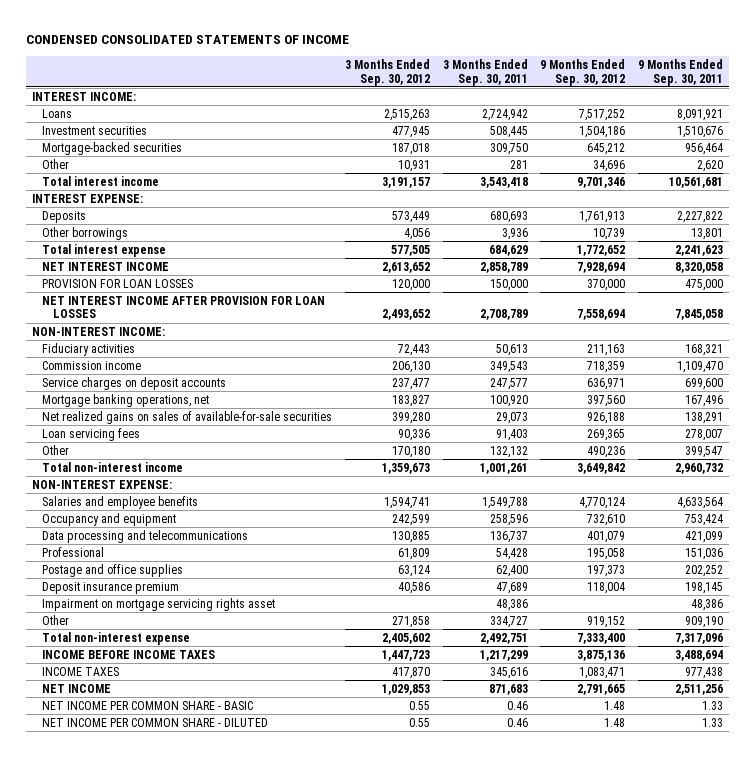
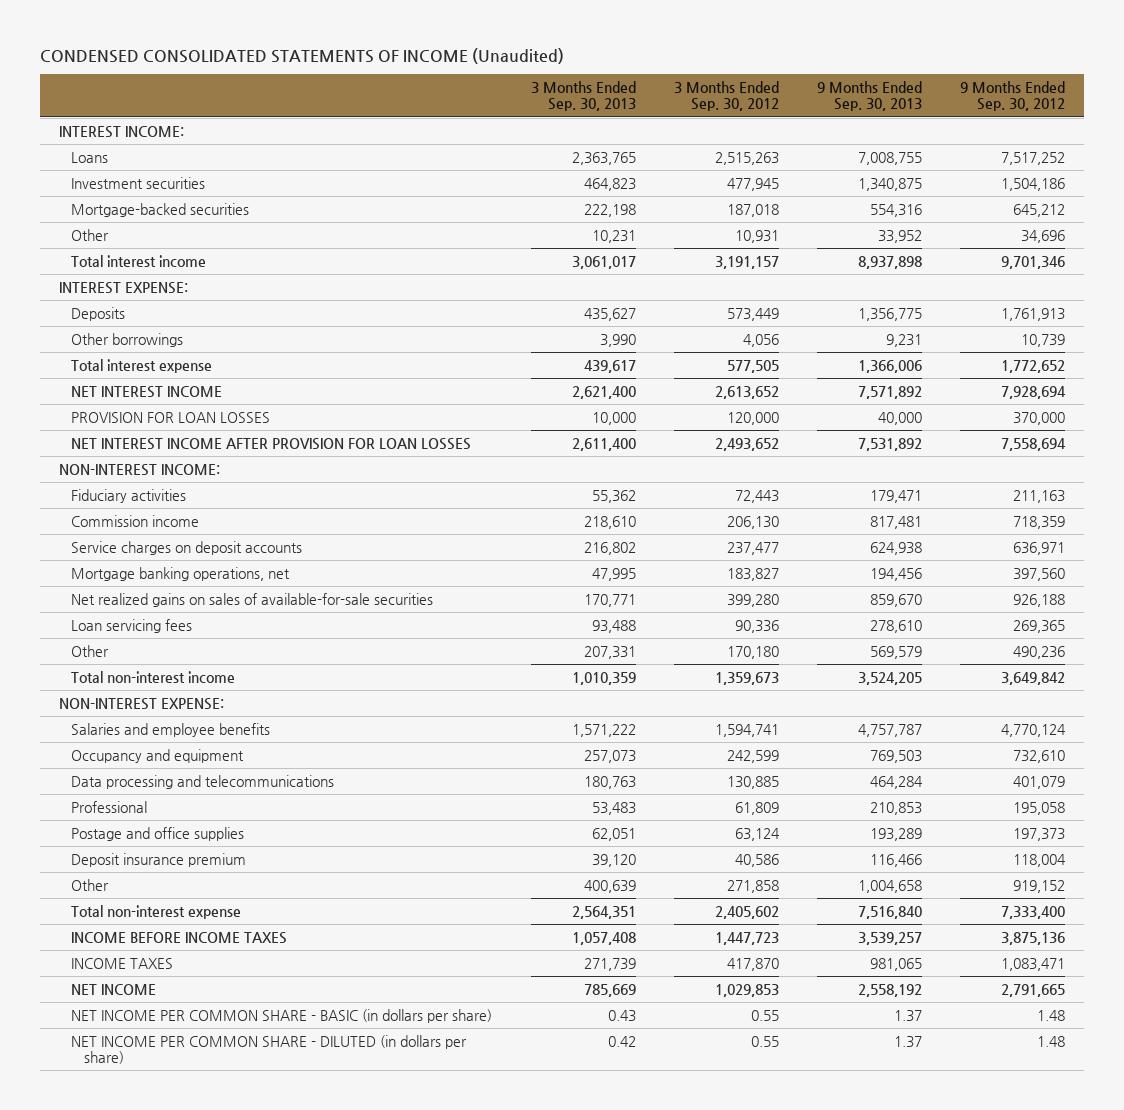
[26,35,350,45] CONDENSED CONSOLIDATED STATEMENTS OF INCOME -> [39,47,564,64] CONDENSED CONSOLIDATED STATEMENTS OF INCOME (Unaudited)
[442,58,528,86] 3 Months Ended Sep. 30, 2011 -> none
[637,58,723,86] 9 Months Ended Sep. 30, 2011 -> none
none -> [530,81,636,112] 3 Months Ended Sep. 30, 2013
none -> [816,81,922,112] 9 Months Ended Sep. 30, 2013
[42,597,276,611] Impairment on mortgage servicing rights asset -> none
[42,700,254,710] NET INCOME PER COMMON SHARE - BASIC -> [71,1008,493,1023] NET INCOME PER COMMON SHARE - BASIC (in dollars per share)
[42,717,269,727] NET INCOME PER COMMON SHARE - DILUTED -> [71,1034,468,1065] NET INCOME PER COMMON SHARE - DILUTED (in dollars per share)

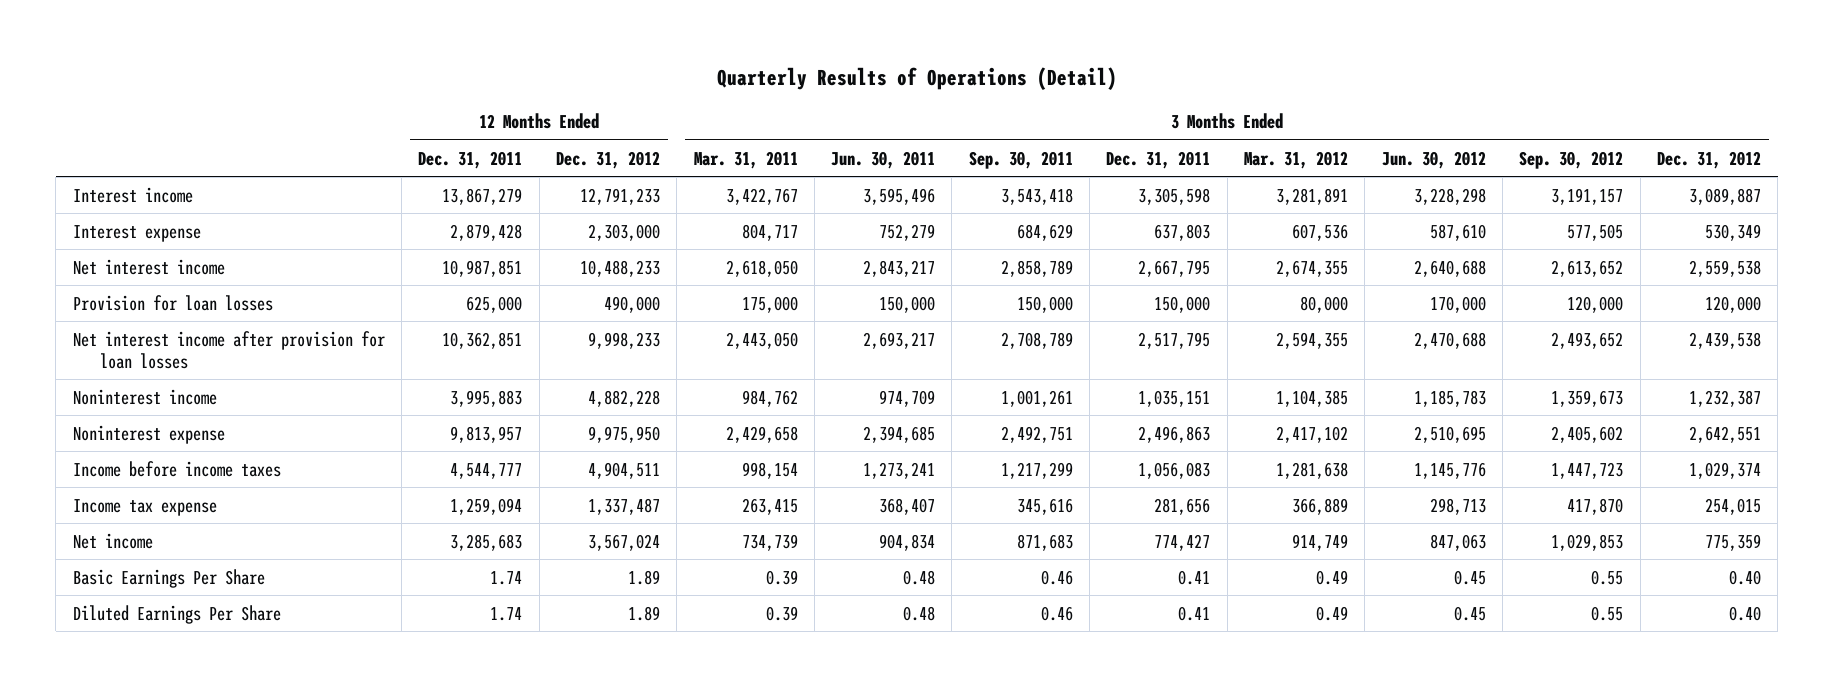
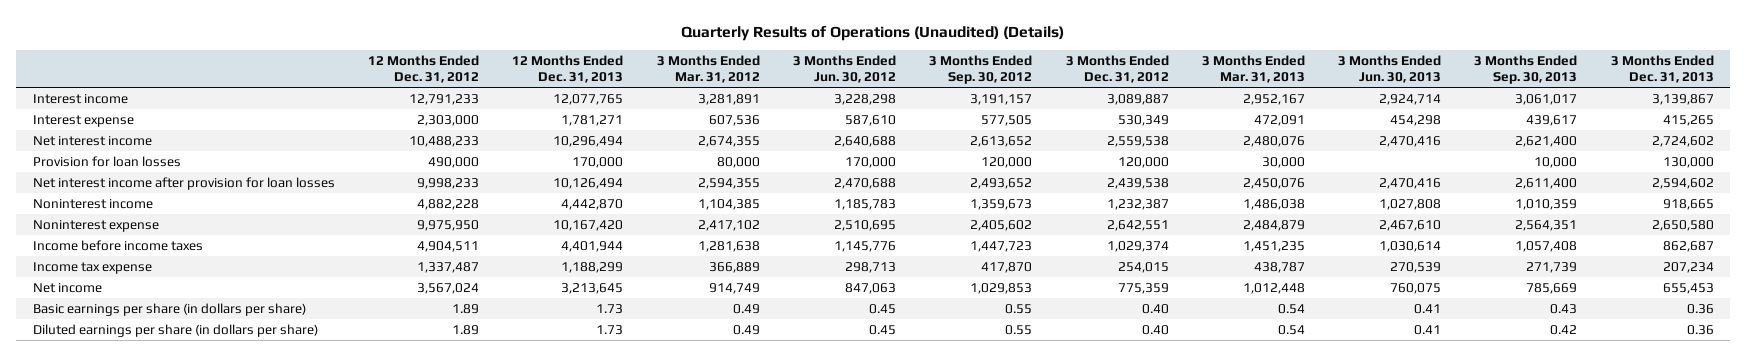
[716,66,1117,90] Quarterly Results of Operations (Detail) -> [681,25,1065,41] Quarterly Results of Operations (Unaudited) (Details)
[418,150,523,169] Dec. 31, 2011 -> none
[693,150,798,169] Mar. 31, 2011 -> none
[831,150,936,169] Jun. 30, 2011 -> none
[968,150,1073,169] Sep. 30, 2011 -> none
[1106,150,1211,169] Dec. 31, 2011 -> none
none -> [512,55,624,84] 12 Months Ended Dec. 31, 2013
none -> [1201,55,1305,84] 3 Months Ended Mar. 31, 2013
none -> [1338,55,1442,84] 3 Months Ended Jun. 30, 2013
none -> [1474,55,1578,85] 3 Months Ended Sep. 30, 2013
none -> [1610,55,1714,84] 3 Months Ended Dec. 31, 2013
[72,568,265,588] Basic Earnings Per Share -> [32,302,306,316] Basic earnings per share (in dollars per share)
[72,604,281,624] Diluted Earnings Per Share -> [32,323,318,337] Diluted earnings per share (in dollars per share)

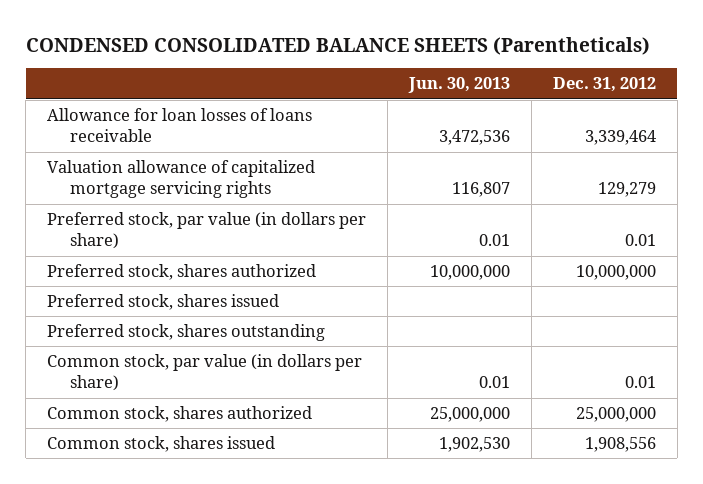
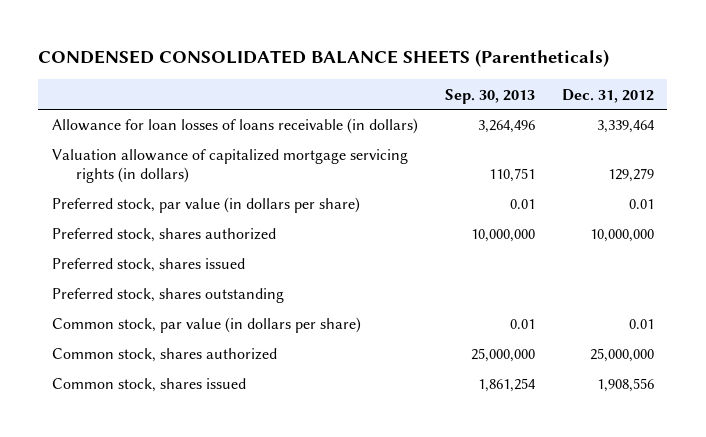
[407,77,510,94] Jun. 30, 2013 -> none
none -> [444,88,535,104] Sep. 30, 2013
[47,108,313,143] Allowance for loan losses of loans receivable -> [51,118,418,135] Allowance for loan losses of loans receivable (in dollars)
[47,160,316,199] Valuation allowance of capitalized mortgage servicing rights -> [51,149,408,184] Valuation allowance of capitalized mortgage servicing rights (in dollars)

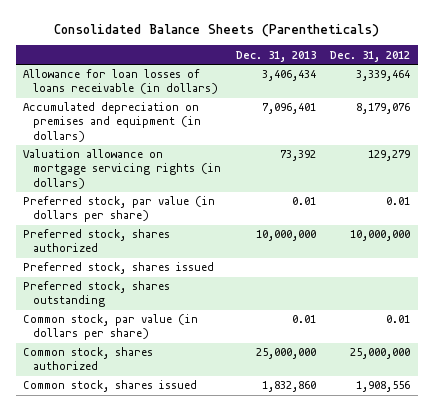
[38,49,610,68] CONDENSED CONSOLIDATED BALANCE SHEETS (Parentheticals) -> [53,23,379,37] Consolidated Balance Sheets (Parentheticals)
[444,88,535,104] Sep. 30, 2013 -> none
none -> [235,50,316,62] Dec. 31, 2013
none -> [23,102,202,142] Accumulated depreciation on premises and equipment (in dollars)
[51,149,408,184] Valuation allowance of capitalized mortgage servicing rights (in dollars) -> [23,149,222,189] Valuation allowance on mortgage servicing rights (in dollars)

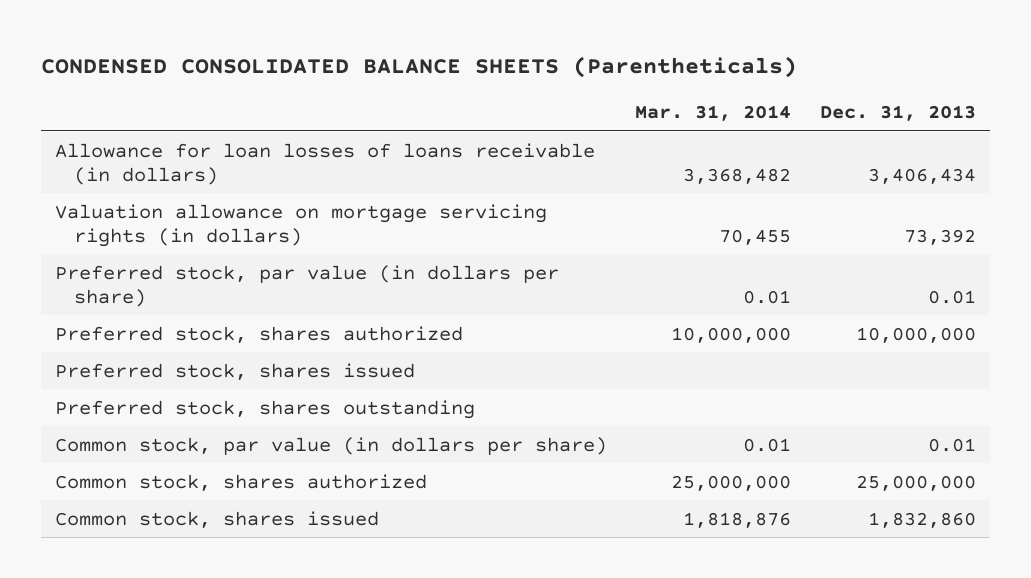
[53,23,379,37] Consolidated Balance Sheets (Parentheticals) -> [40,55,797,78] CONDENSED CONSOLIDATED BALANCE SHEETS (Parentheticals)
[330,50,411,62] Dec. 31, 2012 -> none
none -> [635,105,792,122] Mar. 31, 2014
[23,102,202,142] Accumulated depreciation on premises and equipment (in dollars) -> none

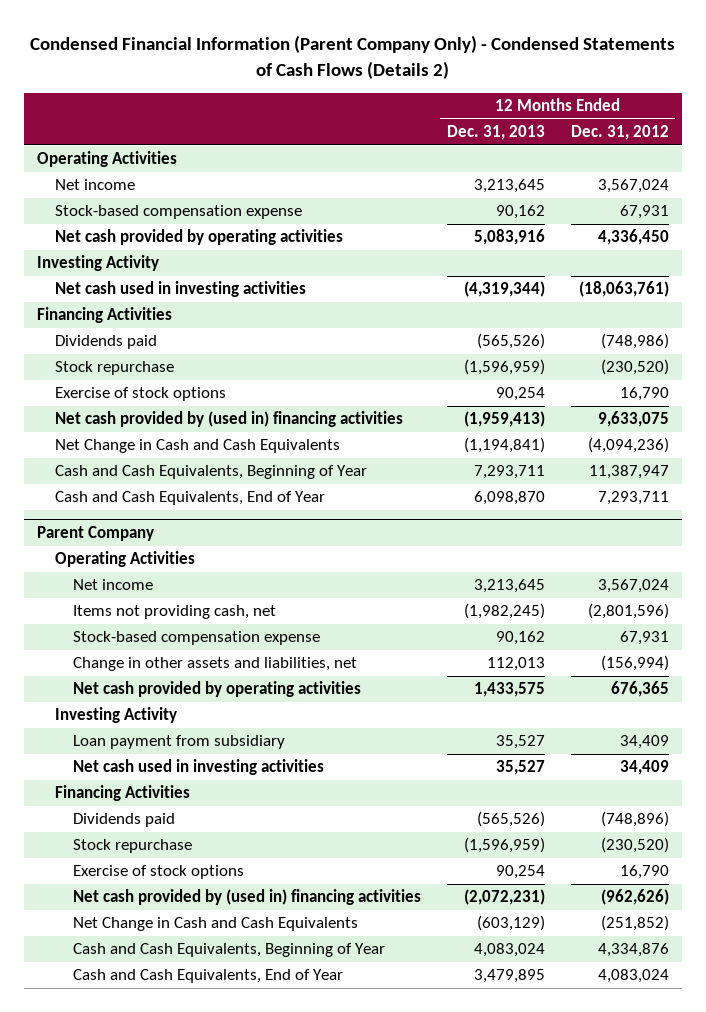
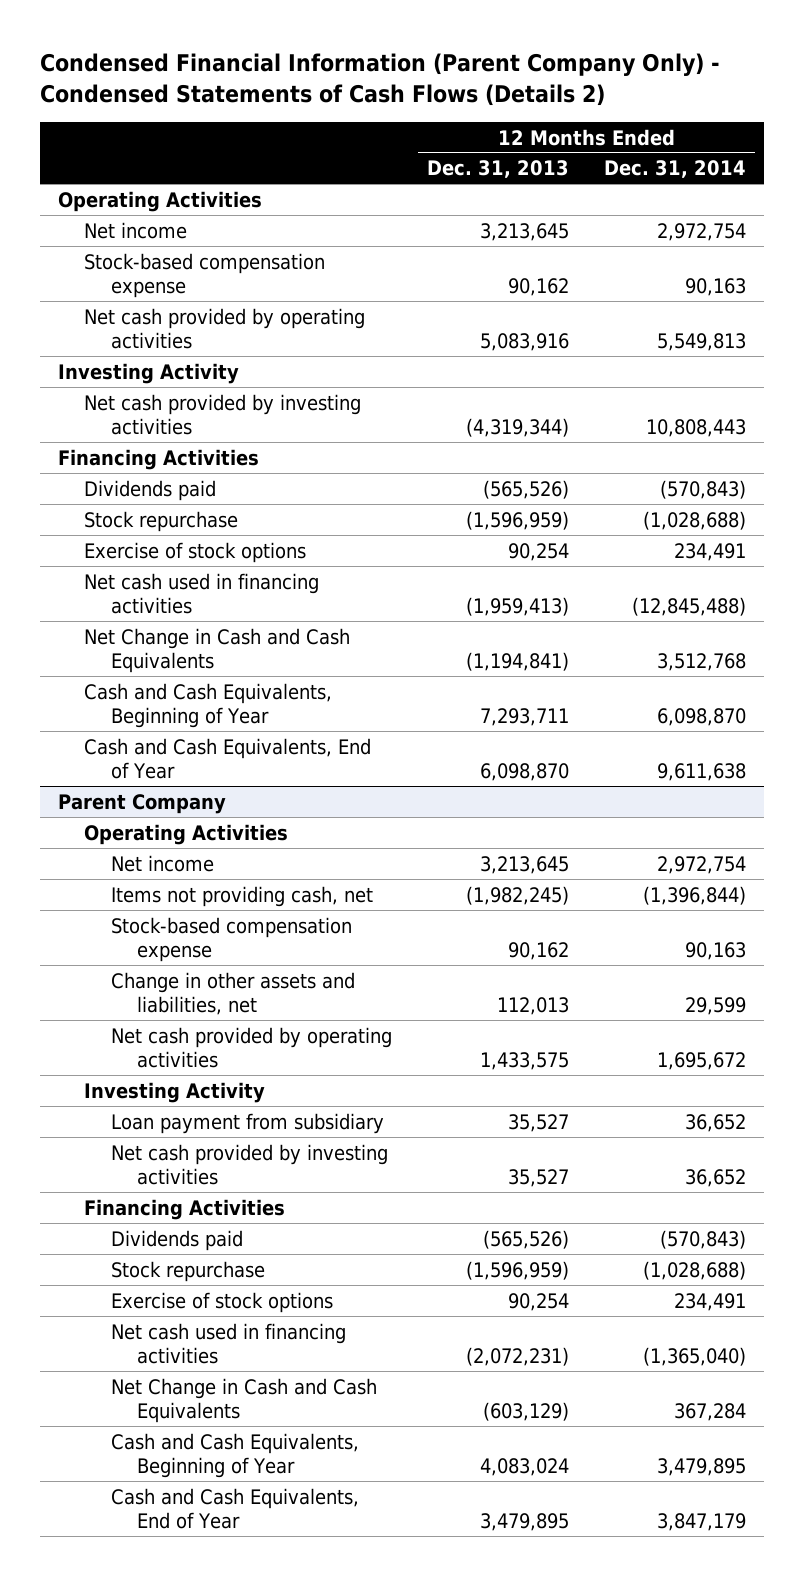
[570,125,669,141] Dec. 31, 2012 -> none
none -> [604,160,747,179] Dec. 31, 2014
[55,281,307,298] Net cash used in investing activities -> [84,393,362,436] Net cash provided by investing activities
[55,411,404,428] Net cash provided by (used in) financing activities -> [84,572,320,615] Net cash used in financing activities
[73,759,325,776] Net cash used in investing activities -> [110,1143,388,1186] Net cash provided by investing activities
[73,889,422,906] Net cash provided by (used in) financing activities -> [110,1322,346,1365] Net cash used in financing activities

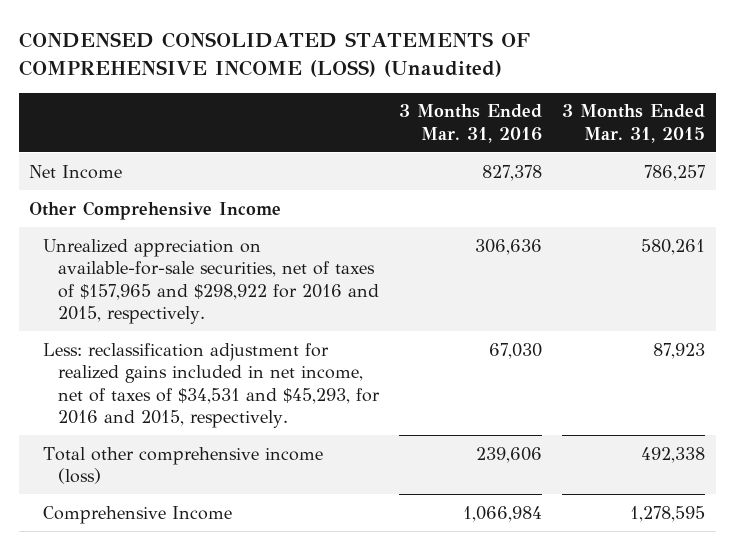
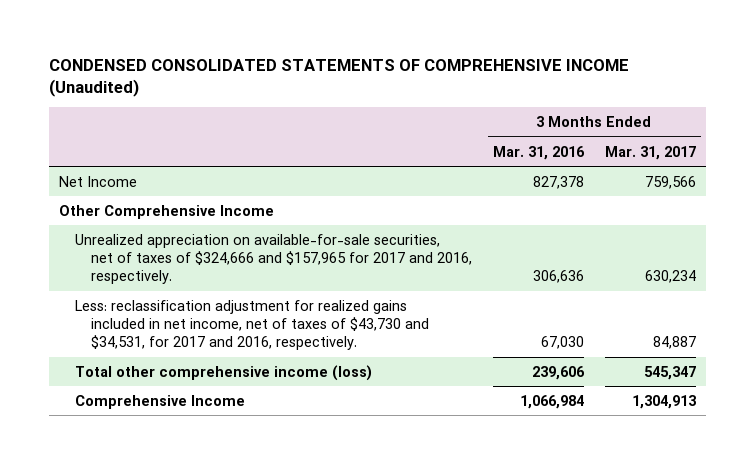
[18,31,530,77] CONDENSED CONSOLIDATED STATEMENTS OF COMPREHENSIVE INCOME (LOSS) (Unaudited) -> [48,58,629,97] CONDENSED CONSOLIDATED STATEMENTS OF COMPREHENSIVE INCOME (Unaudited)
[562,104,706,143] 3 Months Ended Mar. 31, 2015 -> none
none -> [604,145,696,160] Mar. 31, 2017
[43,238,379,325] Unrealized appreciation on available-for-sale securities, net of taxes of $157,965 and $298,922 for 2016 and 2015, respectively. -> [74,233,472,285] Unrealized appreciation on available-for-sale securities, net of taxes of $324,666 and $157,965 for 2017 and 2016, respectively.
[43,342,380,429] Less: reclassification adjustment for realized gains included in net income, net of taxes of $34,531 and $45,293, for 2016 and 2015, respectively. -> [74,299,429,351] Less: reclassification adjustment for realized gains included in net income, net of taxes of $43,730 and $34,531, for 2017 and 2016, respectively.

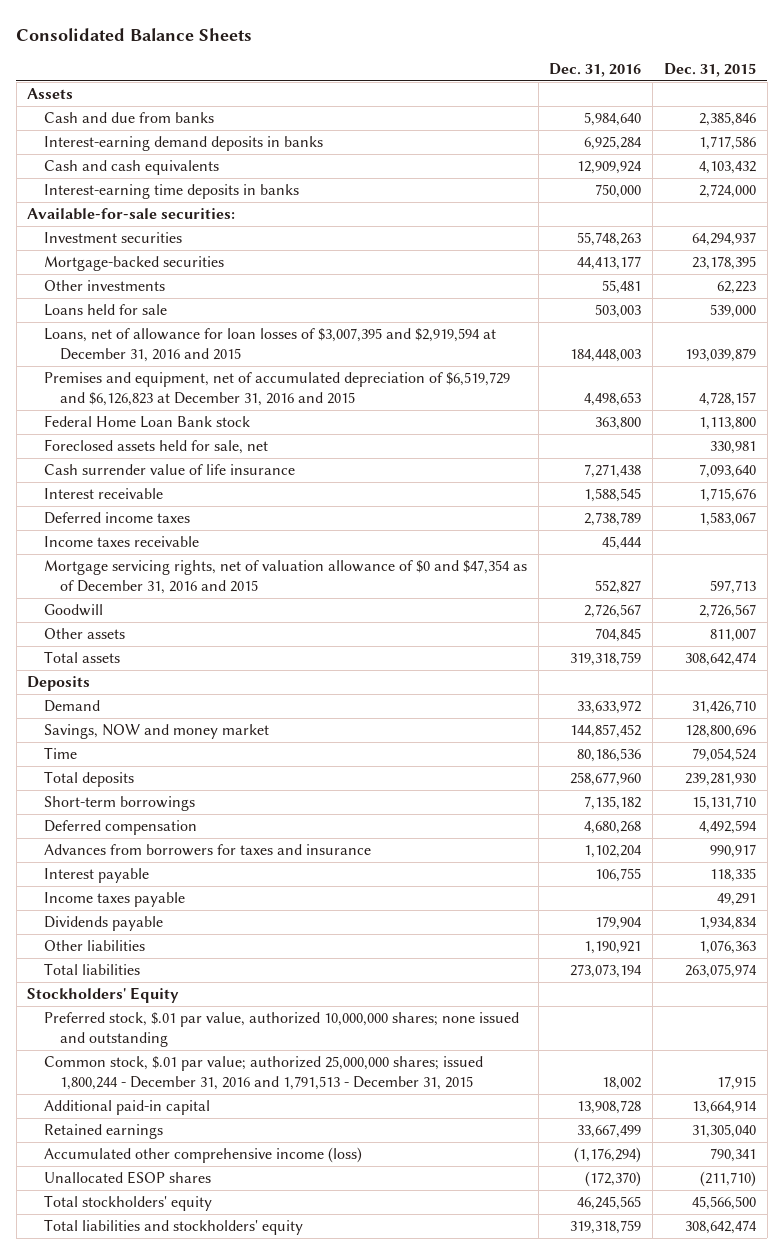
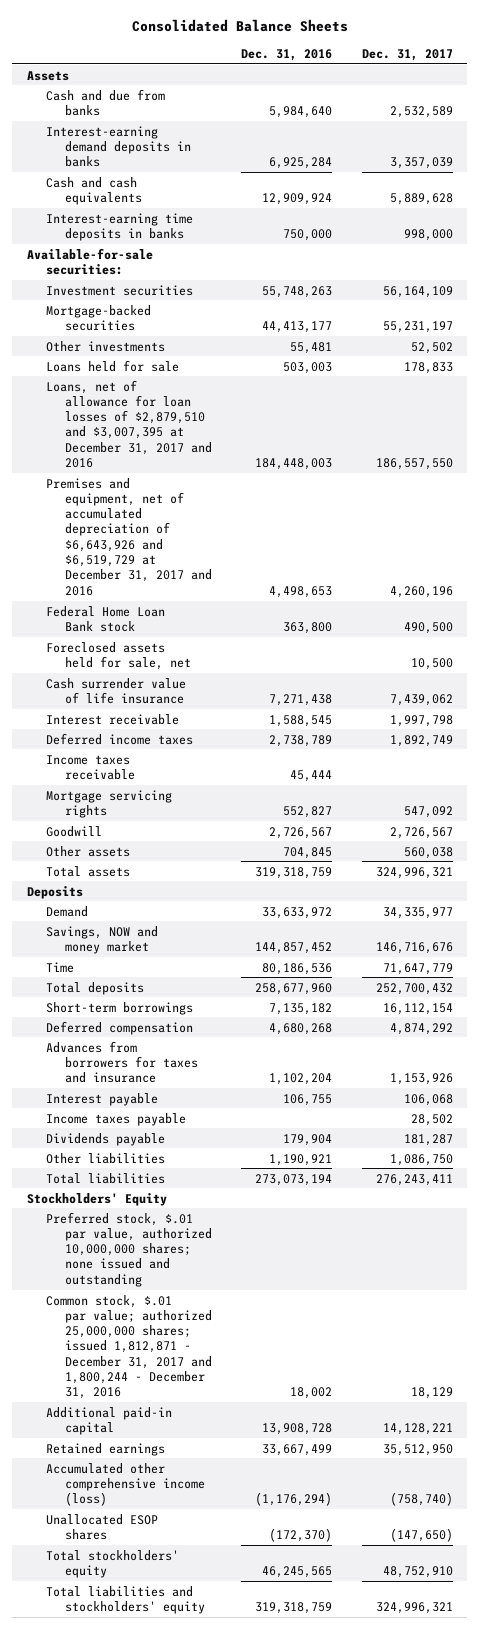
[664,62,757,77] Dec. 31, 2015 -> none
none -> [361,48,453,61] Dec. 31, 2017
[43,328,496,363] Loans, net of allowance for loan losses of $3,007,395 and $2,919,594 at December 31, 2016 and 2015 -> [45,379,212,469] Loans, net of allowance for loan losses of $2,879,510 and $3,007,395 at December 31, 2017 and 2016
[43,372,510,407] Premises and equipment, net of accumulated depreciation of $6,519,729 and $6,126,823 at December 31, 2016 and 2015 -> [45,477,212,596] Premises and equipment, net of accumulated depreciation of $6,643,926 and $6,519,729 at December 31, 2017 and 2016
[43,560,527,595] Mortgage servicing rights, net of valuation allowance of $0 and $47,354 as of December 31, 2016 and 2015 -> [45,789,172,818] Mortgage servicing rights
[43,1056,483,1091] Common stock, $.01 par value; authorized 25,000,000 shares; issued 1,800,244 - December 31, 2016 and 1,791,513 - December 31, 2015 -> [45,1294,212,1400] Common stock, $.01 par value; authorized 25,000,000 shares; issued 1,812,871 - December 31, 2017 and 1,800,244 - December 31, 2016

